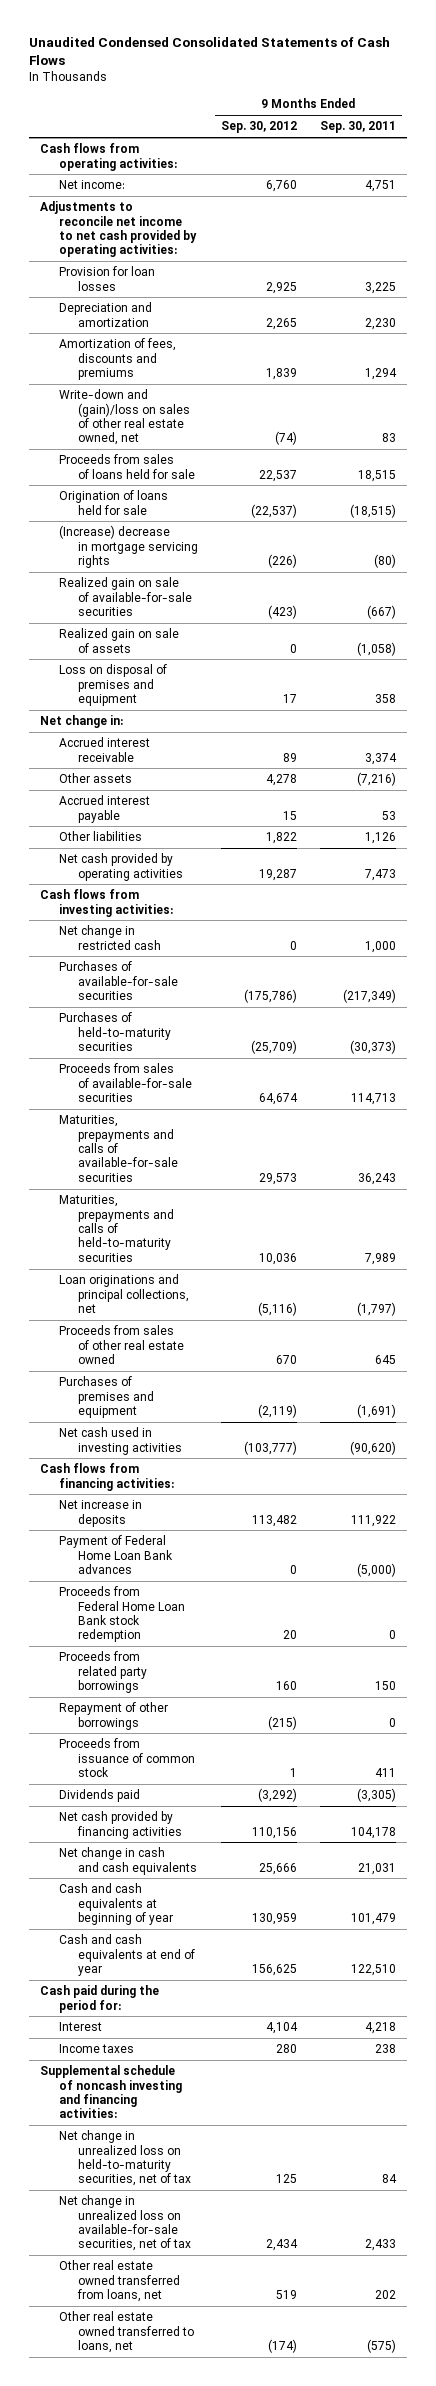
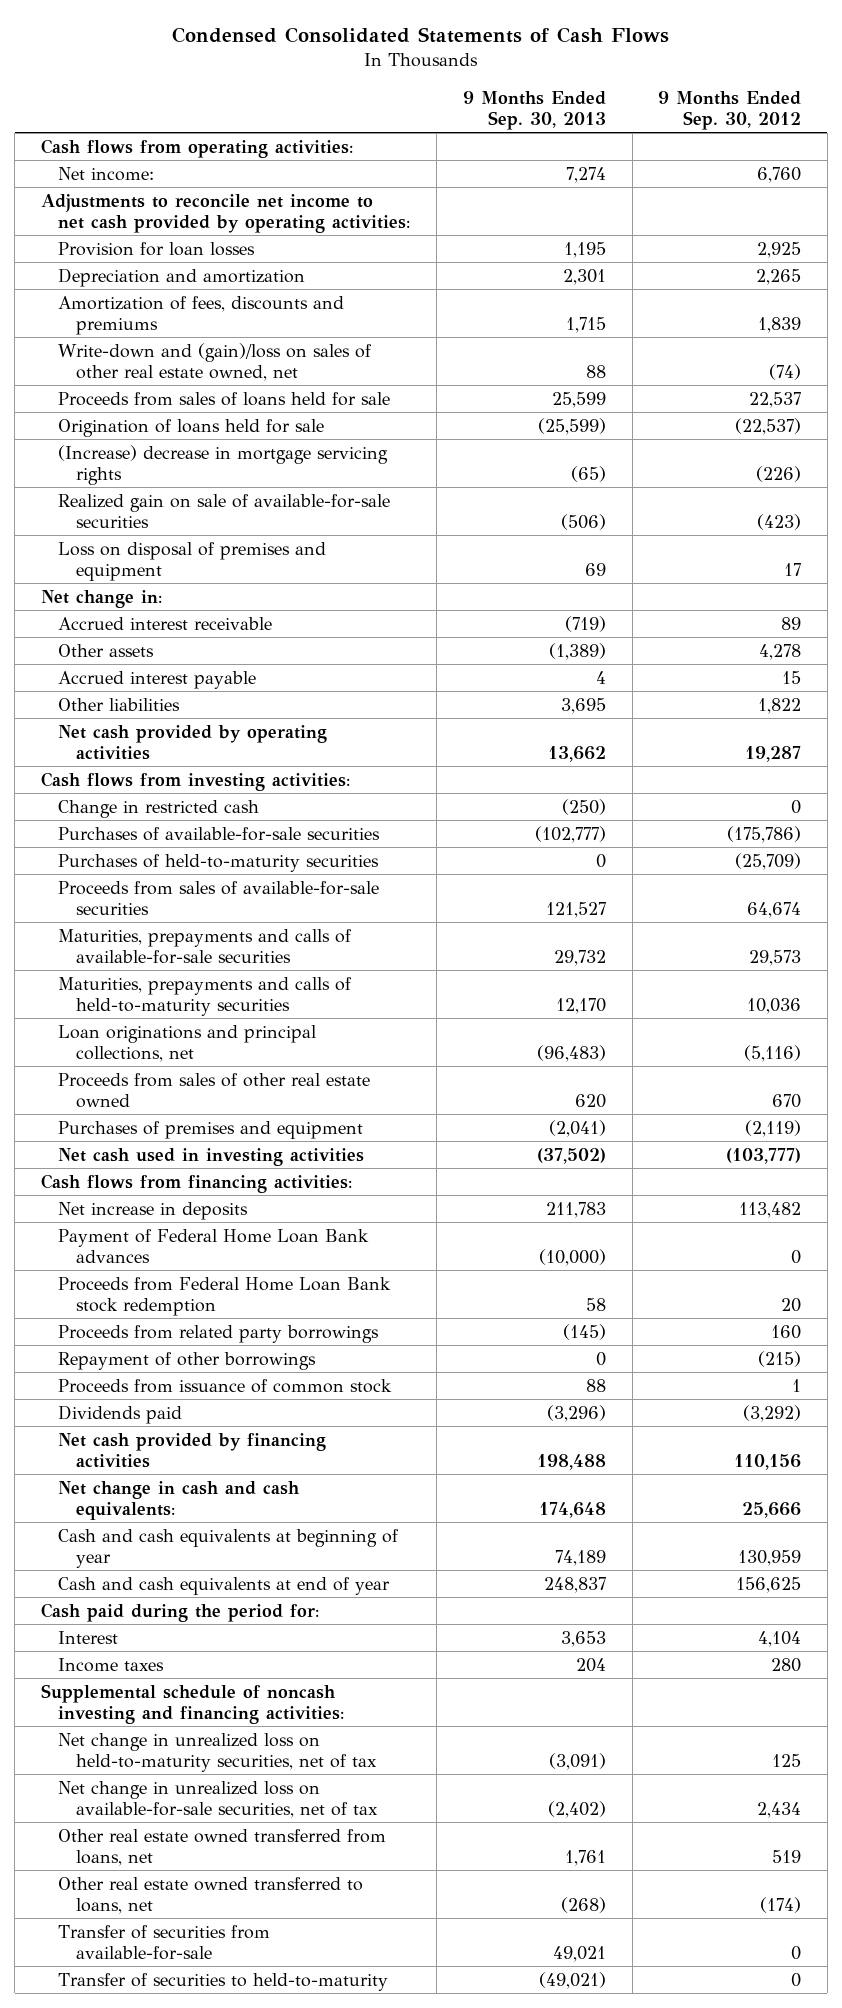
[28,37,390,66] Unaudited Condensed Consolidated Statements of Cash Flows -> [171,27,669,44] Condensed Consolidated Statements of Cash Flows
[319,121,396,134] Sep. 30, 2011 -> none
none -> [462,90,606,131] 9 Months Ended Sep. 30, 2013
[59,628,180,653] Realized gain on sale of assets -> none
[59,925,161,950] Net change in restricted cash -> [58,799,260,818] Change in restricted cash
[59,1847,197,1875] Net change in cash and cash equivalents -> [58,1480,300,1520] Net change in cash and cash equivalents:
none -> [58,1924,271,1960] Transfer of securities from available-for-sale
none -> [58,1972,389,1991] Transfer of securities to held-to-maturity

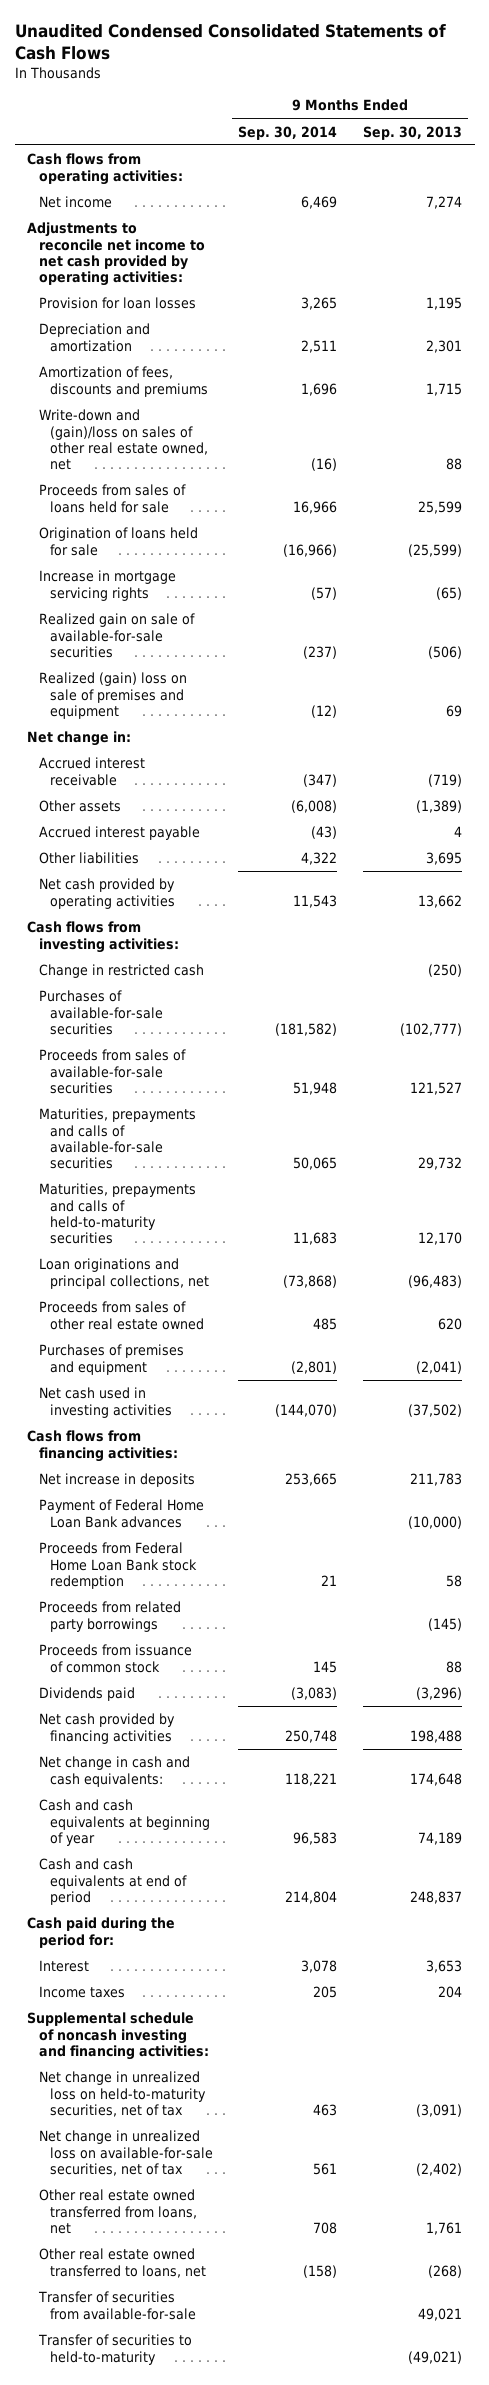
[171,27,669,44] Condensed Consolidated Statements of Cash Flows -> [14,23,446,60] Unaudited Condensed Consolidated Statements of Cash Flows
[658,90,802,131] 9 Months Ended Sep. 30, 2012 -> none
none -> [238,125,338,140] Sep. 30, 2014
[58,166,155,181] Net income: -> [38,196,112,209] Net income
[58,444,389,485] (Increase) decrease in mortgage servicing rights -> [38,570,176,601] Increase in mortgage servicing rights
[58,541,327,581] Loss on disposal of premises and equipment -> [38,672,187,720] Realized (gain) loss on sale of premises and equipment
[58,853,380,872] Purchases of held-to-maturity securities -> none
[58,1351,317,1370] Repayment of other borrowings -> none
[58,1576,391,1595] Cash and cash equivalents at end of year -> [38,1858,187,1906] Cash and cash equivalents at end of period

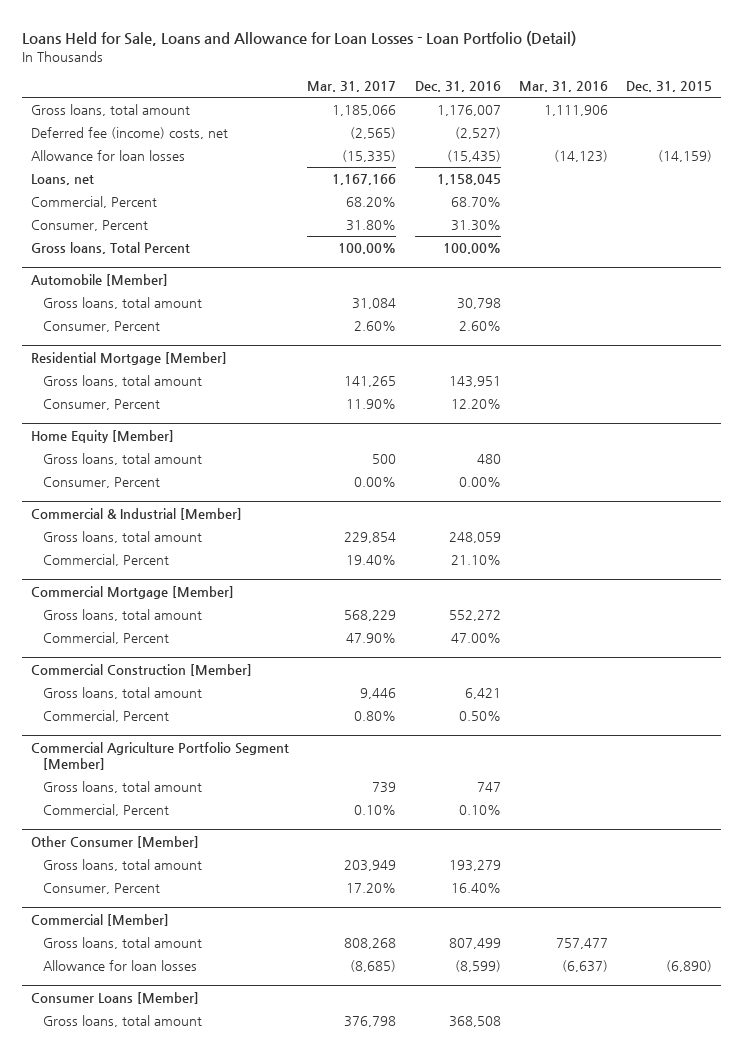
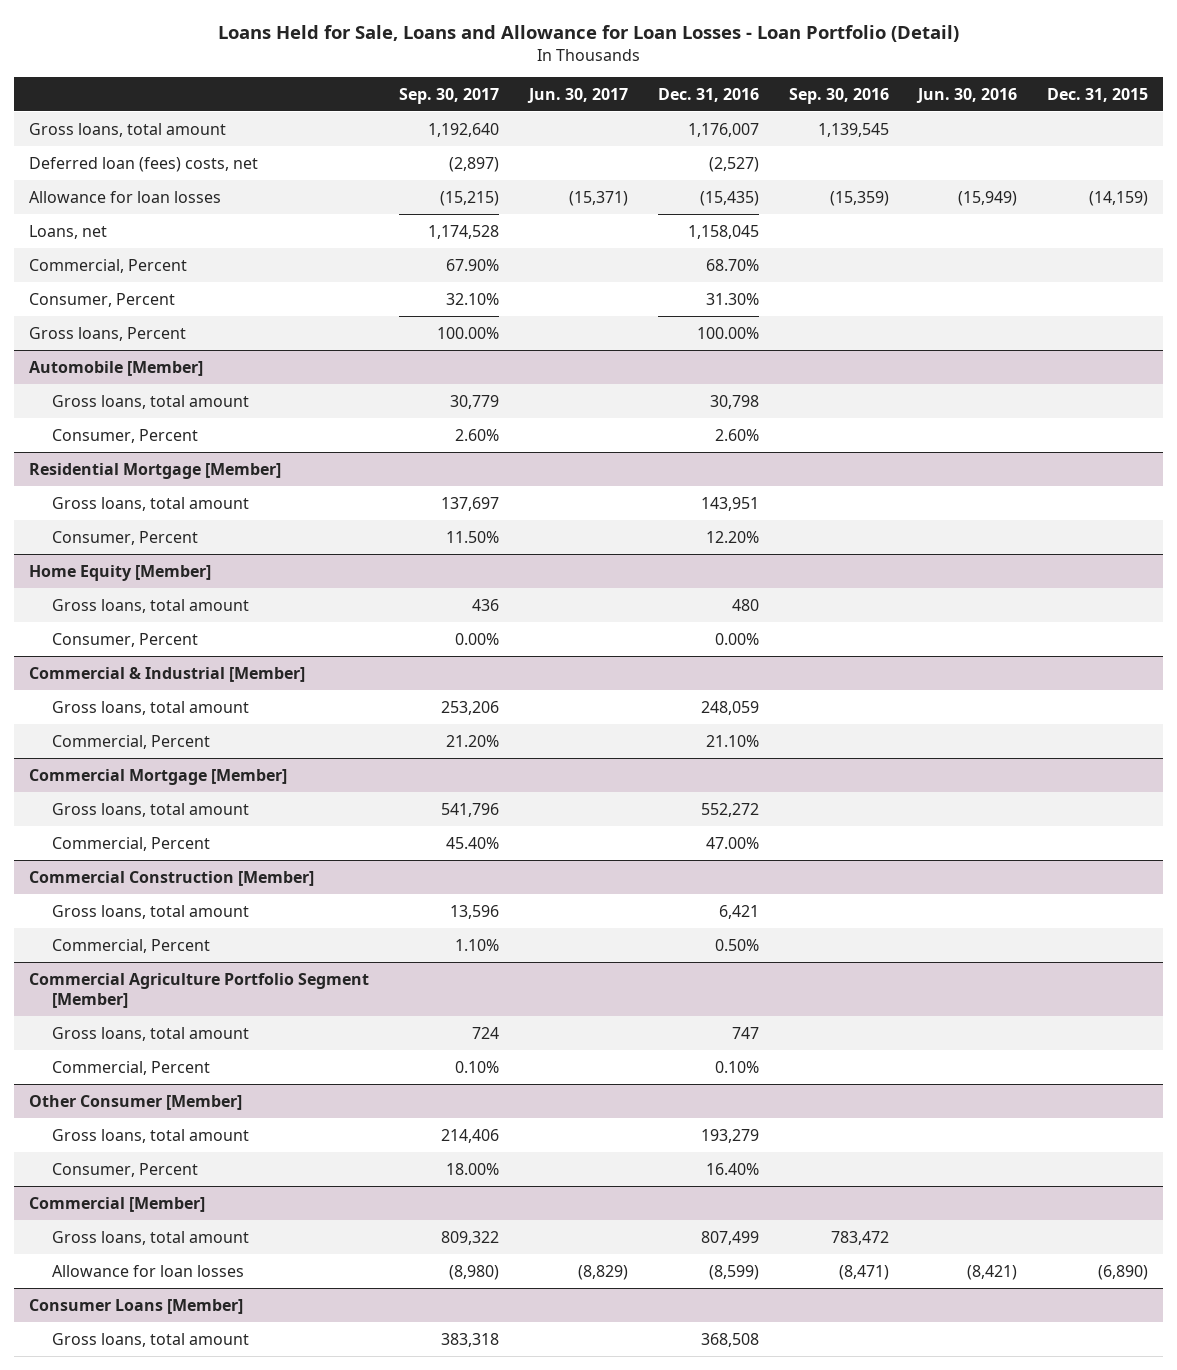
[307,81,397,93] Mar. 31, 2017 -> none
[518,81,608,93] Mar. 31, 2016 -> none
none -> [398,87,499,104] Sep. 30, 2017
none -> [526,87,628,103] Jun. 30, 2017
none -> [788,87,889,104] Sep. 30, 2016
none -> [916,87,1018,103] Jun. 30, 2016
[31,127,229,140] Deferred fee (income) costs, net -> [29,156,259,172] Deferred loan (fees) costs, net
[31,242,191,255] Gross loans, Total Percent -> [29,326,187,341] Gross loans, Percent

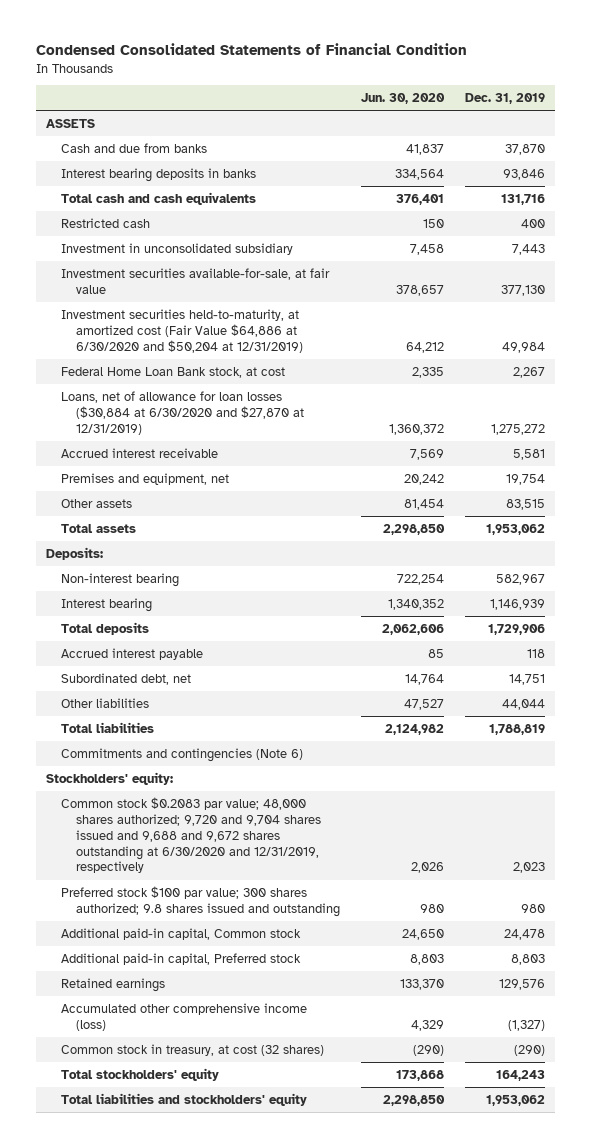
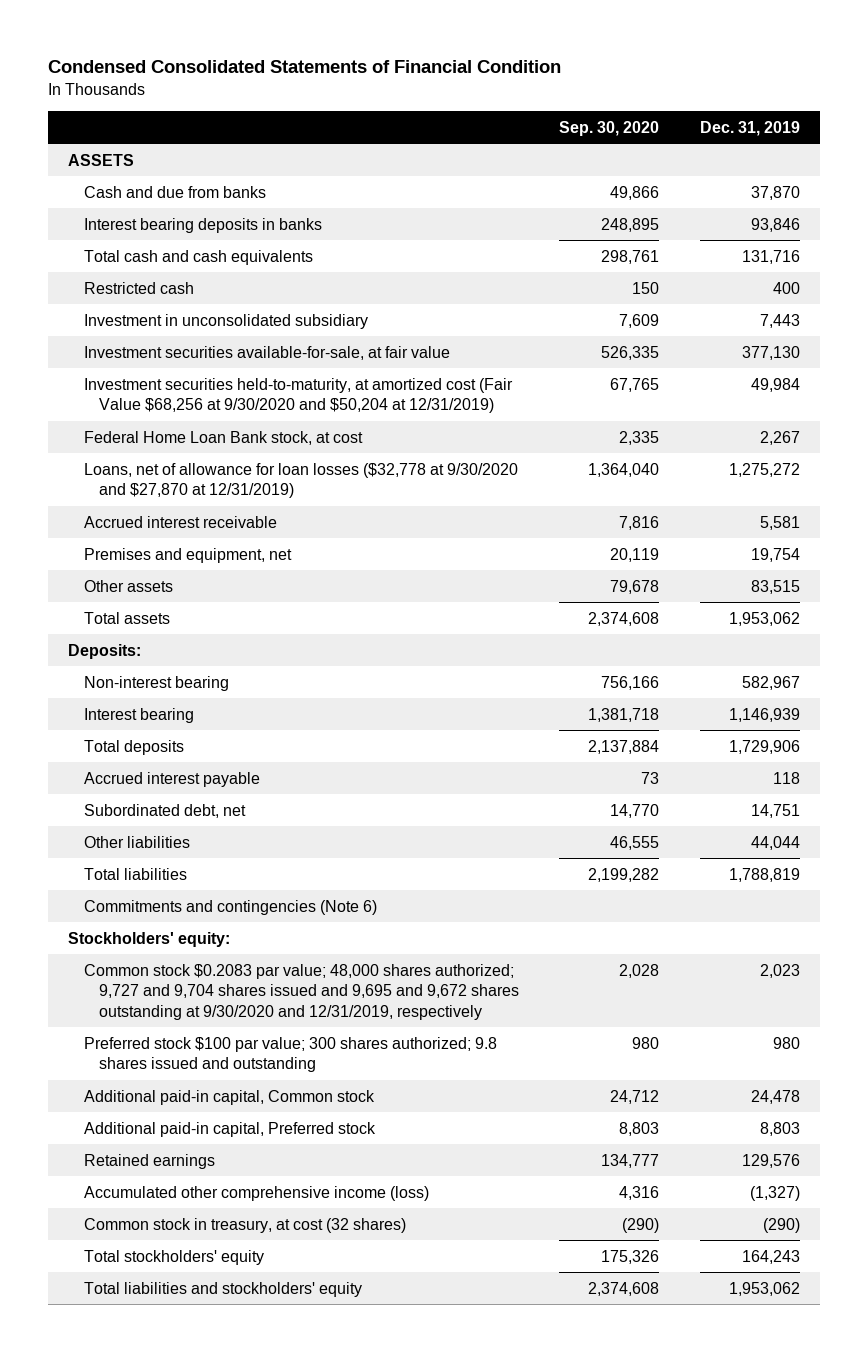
[360,92,445,104] Jun. 30, 2020 -> none
none -> [559,120,660,136] Sep. 30, 2020
[60,308,303,353] Investment securities held-to-maturity, at amortized cost (Fair Value $64,886 at 6/30/2020 and $50,204 at 12/31/2019) -> [83,377,513,414] Investment securities held-to-maturity, at amortized cost (Fair Value $68,256 at 9/30/2020 and $50,204 at 12/31/2019)
[60,390,304,435] Loans, net of allowance for loan losses ($30,884 at 6/30/2020 and $27,870 at 12/31/2019) -> [83,462,518,499] Loans, net of allowance for loan losses ($32,778 at 9/30/2020 and $27,870 at 12/31/2019)
[60,796,321,874] Common stock $0.2083 par value; 48,000 shares authorized; 9,720 and 9,704 shares issued and 9,688 and 9,672 shares outstanding at 6/30/2020 and 12/31/2019, respectively -> [83,963,519,1020] Common stock $0.2083 par value; 48,000 shares authorized; 9,727 and 9,704 shares issued and 9,695 and 9,672 shares outstanding at 9/30/2020 and 12/31/2019, respectively

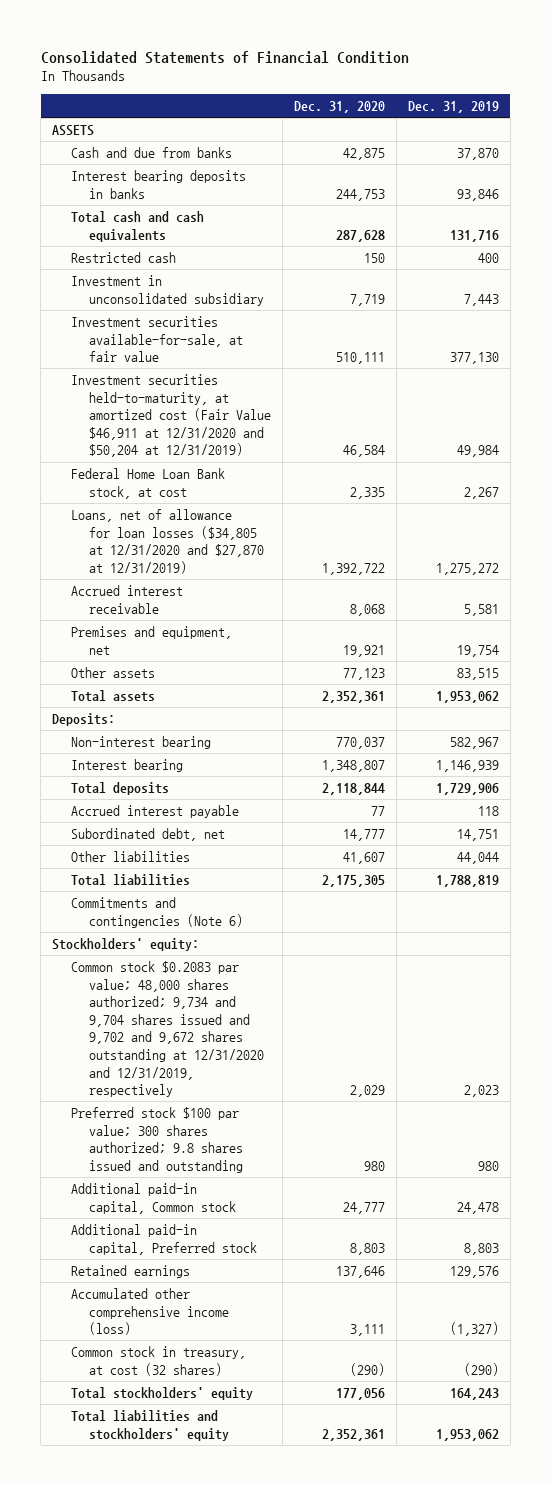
[48,60,562,74] Condensed Consolidated Statements of Financial Condition -> [40,50,409,64] Consolidated Statements of Financial Condition
[559,120,660,136] Sep. 30, 2020 -> none
none -> [293,101,385,114] Dec. 31, 2020
[83,377,513,414] Investment securities held-to-maturity, at amortized cost (Fair Value $68,256 at 9/30/2020 and $50,204 at 12/31/2019) -> [70,374,271,458] Investment securities held-to-maturity, at amortized cost (Fair Value $46,911 at 12/31/2020 and $50,204 at 12/31/2019)
[83,462,518,499] Loans, net of allowance for loan losses ($32,778 at 9/30/2020 and $27,870 at 12/31/2019) -> [70,509,264,574] Loans, net of allowance for loan losses ($34,805 at 12/31/2020 and $27,870 at 12/31/2019)
[83,963,519,1020] Common stock $0.2083 par value; 48,000 shares authorized; 9,727 and 9,704 shares issued and 9,695 and 9,672 shares outstanding at 9/30/2020 and 12/31/2019, respectively -> [70,961,264,1098] Common stock $0.2083 par value; 48,000 shares authorized; 9,734 and 9,704 shares issued and 9,702 and 9,672 shares outstanding at 12/31/2020 and 12/31/2019, respectively

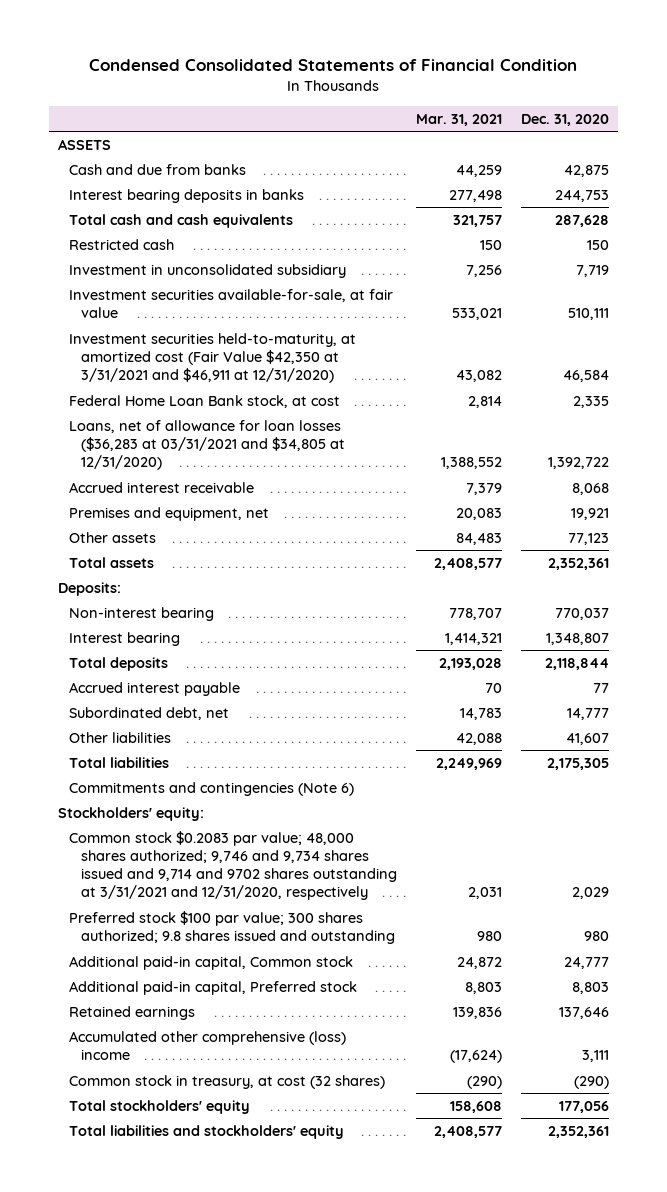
[40,50,409,64] Consolidated Statements of Financial Condition -> [89,59,578,72] Condensed Consolidated Statements of Financial Condition
[407,101,499,114] Dec. 31, 2019 -> none
none -> [415,113,502,126] Mar. 31, 2021
[70,374,271,458] Investment securities held-to-maturity, at amortized cost (Fair Value $46,911 at 12/31/2020 and $50,204 at 12/31/2019) -> [69,332,357,384] Investment securities held-to-maturity, at amortized cost (Fair Value $42,350 at 3/31/2021 and $46,911 at 12/31/2020)
[70,509,264,574] Loans, net of allowance for loan losses ($34,805 at 12/31/2020 and $27,870 at 12/31/2019) -> [69,419,345,471] Loans, net of allowance for loan losses ($36,283 at 03/31/2021 and $34,805 at 12/31/2020)
[70,961,264,1098] Common stock $0.2083 par value; 48,000 shares authorized; 9,734 and 9,704 shares issued and 9,702 and 9,672 shares outstanding at 12/31/2020 and 12/31/2019, respectively -> [69,830,397,901] Common stock $0.2083 par value; 48,000 shares authorized; 9,746 and 9,734 shares issued and 9,714 and 9702 shares outstanding at 3/31/2021 and 12/31/2020, respectively
[70,1288,229,1336] Accumulated other comprehensive income (loss) -> [69,1030,347,1061] Accumulated other comprehensive (loss) income

